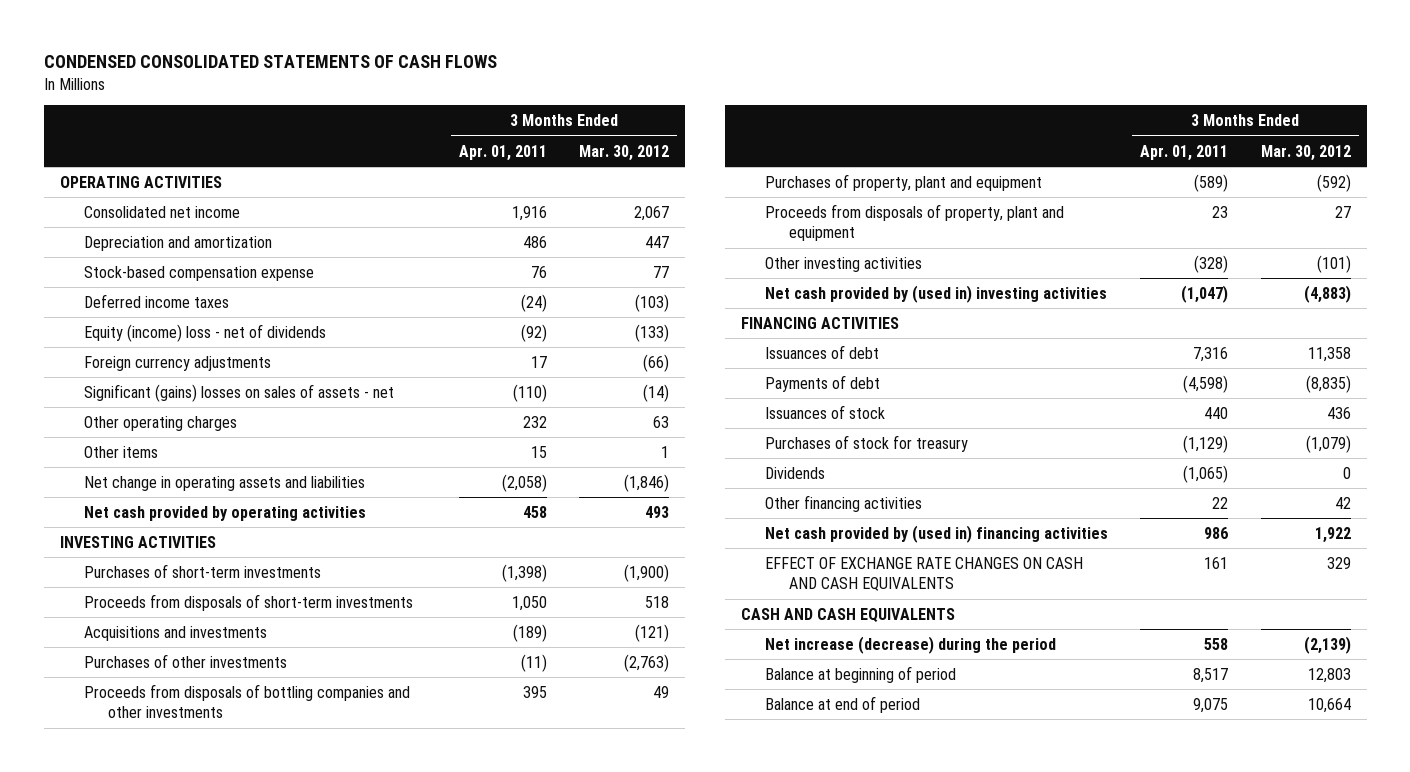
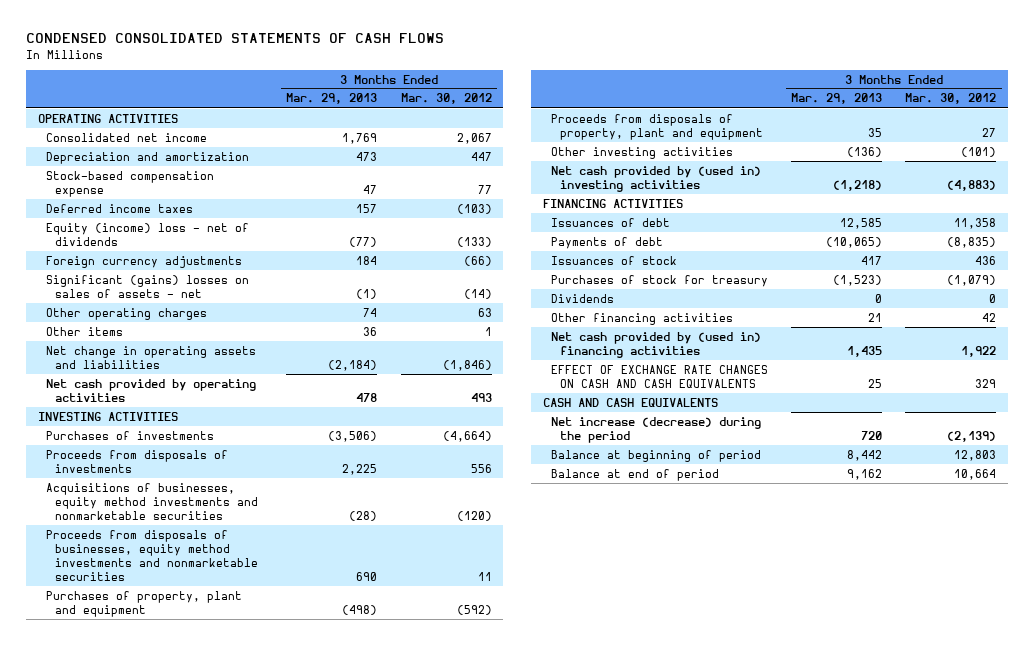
[458,144,547,161] Apr. 01, 2011 -> none
none -> [286,93,378,105] Mar. 29, 2013
[83,653,287,668] Purchases of other investments -> none
[83,683,410,719] Proceeds from disposals of bottling companies and other investments -> none
[83,563,321,578] Purchases of short-term investments -> [46,430,215,440] Purchases of investments
[624,563,670,582] (1,900) -> [442,430,492,442] (4,664)
[83,593,413,611] Proceeds from disposals of short-term investments -> [46,449,229,473] Proceeds from disposals of investments
[645,595,670,608] 518 -> [470,463,492,473] 556
[83,625,267,641] Acquisitions and investments -> [46,482,258,520] Acquisitions of businesses, equity method investments and nonmarketable securities
[635,623,670,642] (121) -> [456,510,492,521] (120)
none -> [46,529,258,581] Proceeds from disposals of businesses, equity method investments and nonmarketable securities

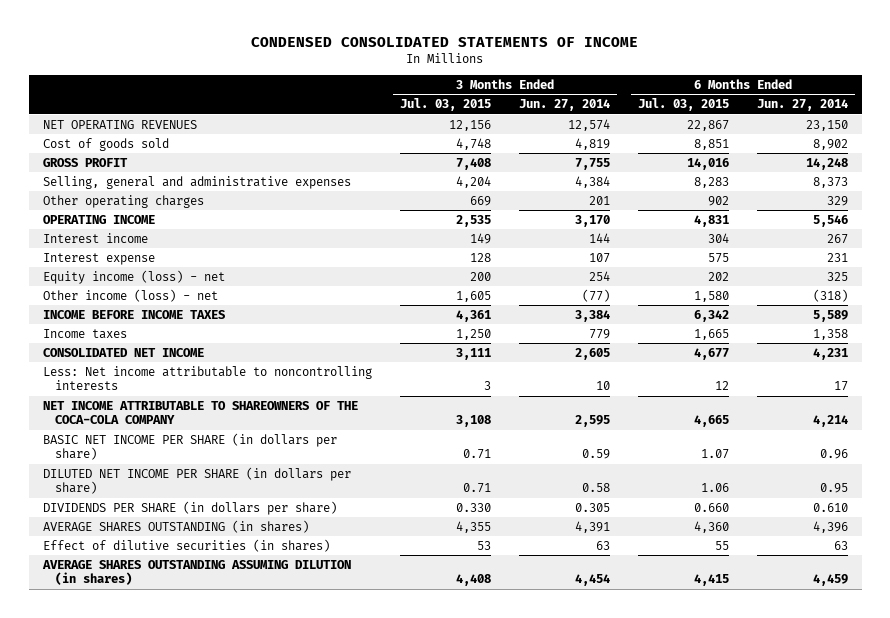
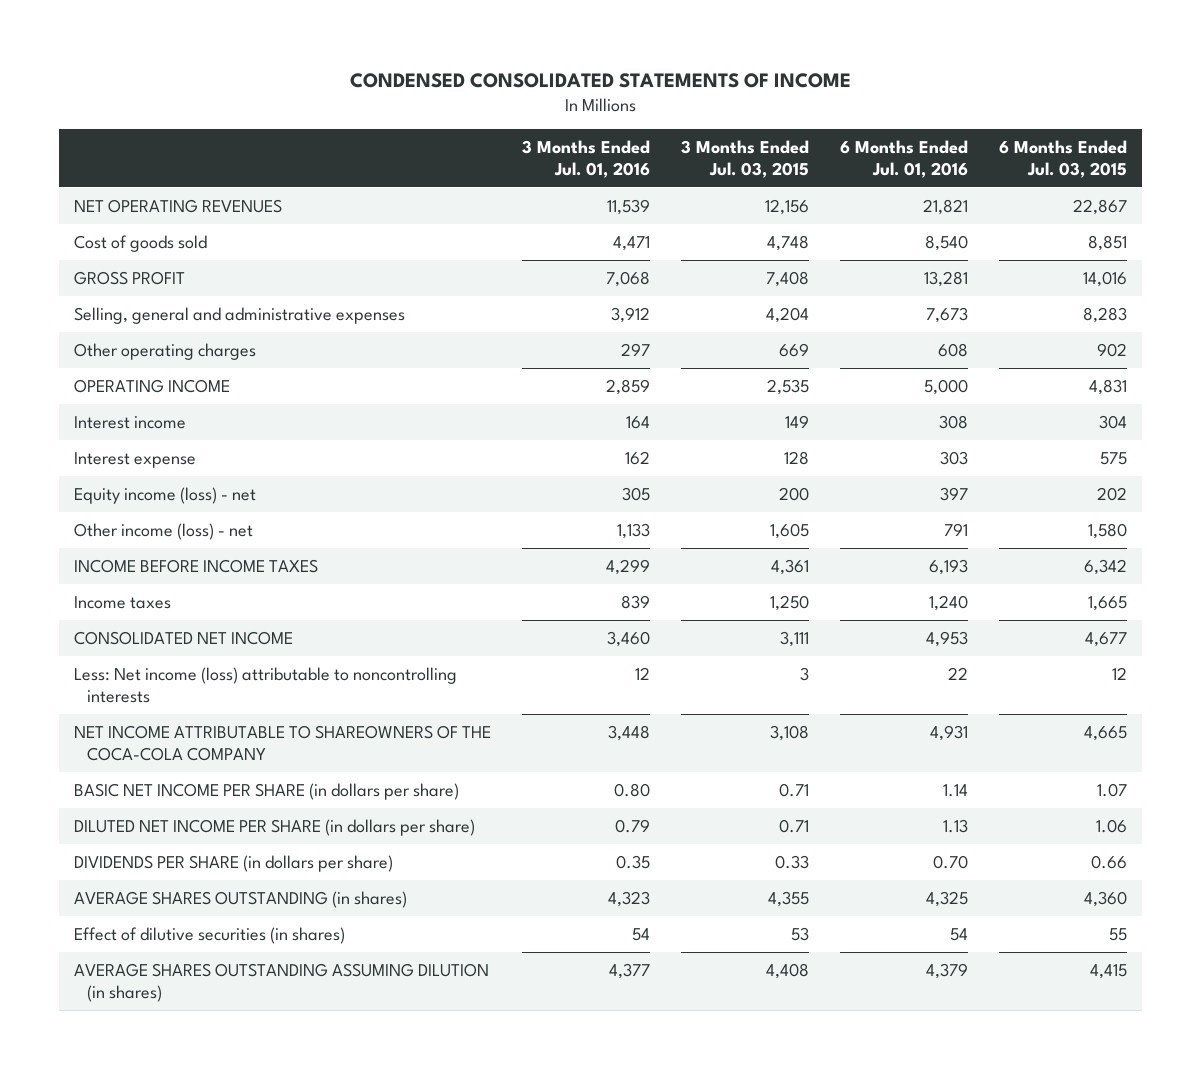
[518,99,610,112] Jun. 27, 2014 -> none
[756,99,848,112] Jun. 27, 2014 -> none
none -> [522,139,651,178] 3 Months Ended Jul. 01, 2016
none -> [840,139,969,178] 6 Months Ended Jul. 01, 2016
[42,365,372,391] Less: Net income attributable to noncontrolling interests -> [74,667,458,703] Less: Net income (loss) attributable to noncontrolling interests
[455,502,491,512] 0.330 -> [775,855,810,870] 0.33
[693,502,729,512] 0.660 -> [1091,855,1128,870] 0.66

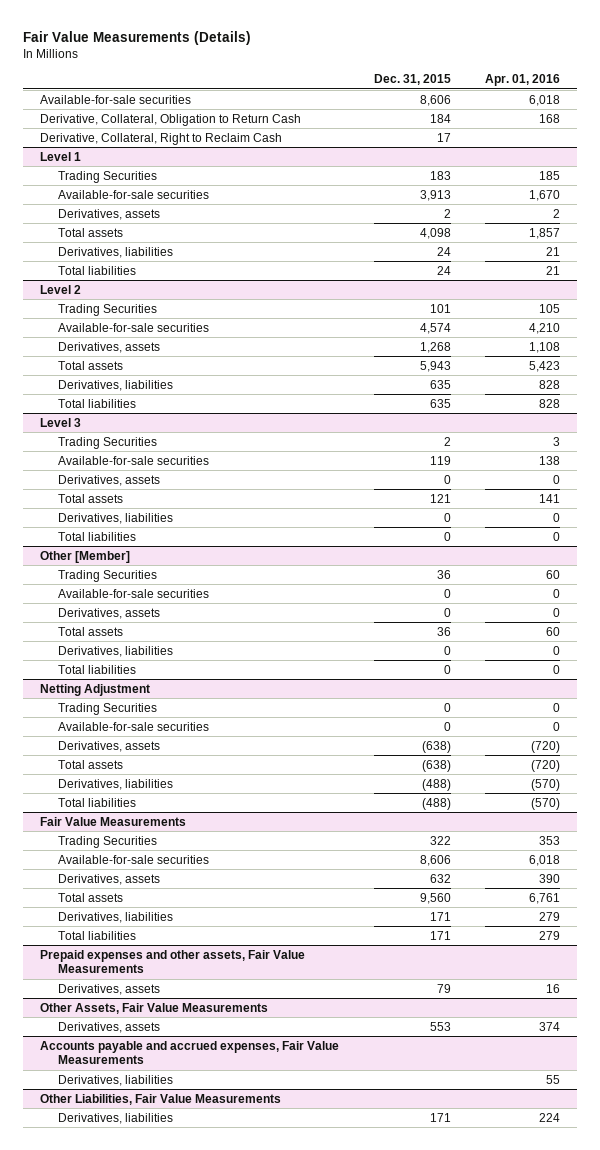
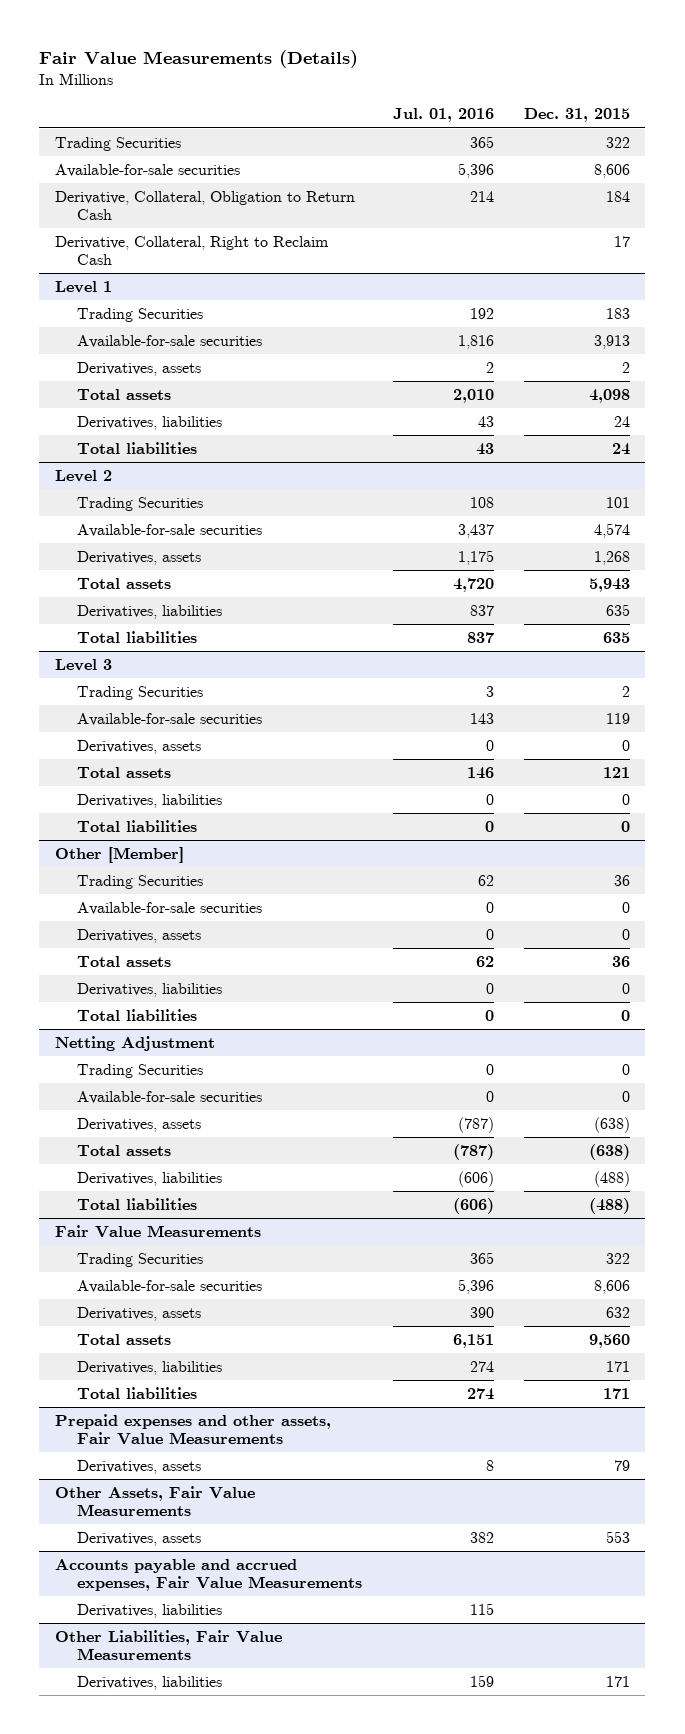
[484,74,560,87] Apr. 01, 2016 -> none
none -> [392,108,494,123] Jul. 01, 2016
none -> [54,136,181,151] Trading Securities

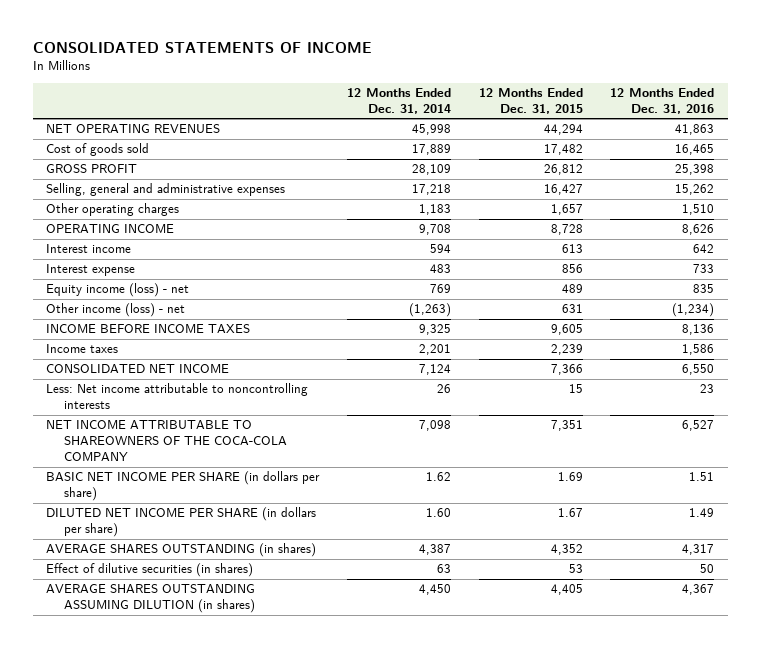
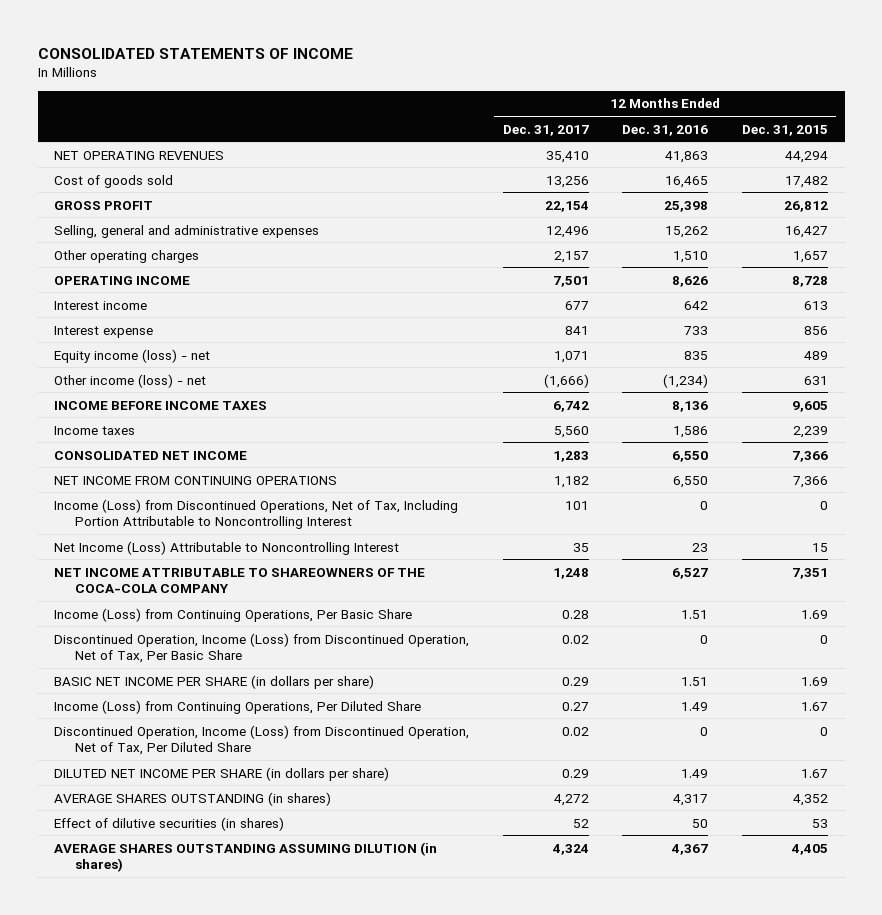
[346,88,451,115] 12 Months Ended Dec. 31, 2014 -> none
none -> [502,124,589,136] Dec. 31, 2017
none -> [54,475,338,485] NET INCOME FROM CONTINUING OPERATIONS
none -> [54,498,459,530] Income (Loss) from Discontinued Operations, Net of Tax, Including Portion Attributable to Noncontrolling Interest
[46,383,309,410] Less: Net income attributable to noncontrolling interests -> [54,540,400,555] Net Income (Loss) Attributable to Noncontrolling Interest
none -> [54,607,413,622] Income (Loss) from Continuing Operations, Per Basic Share
none -> [54,632,470,664] Discontinued Operation, Income (Loss) from Discontinued Operation, Net of Tax, Per Basic Share
none -> [54,699,422,714] Income (Loss) from Continuing Operations, Per Diluted Share
none -> [54,724,470,756] Discontinued Operation, Income (Loss) from Discontinued Operation, Net of Tax, Per Diluted Share

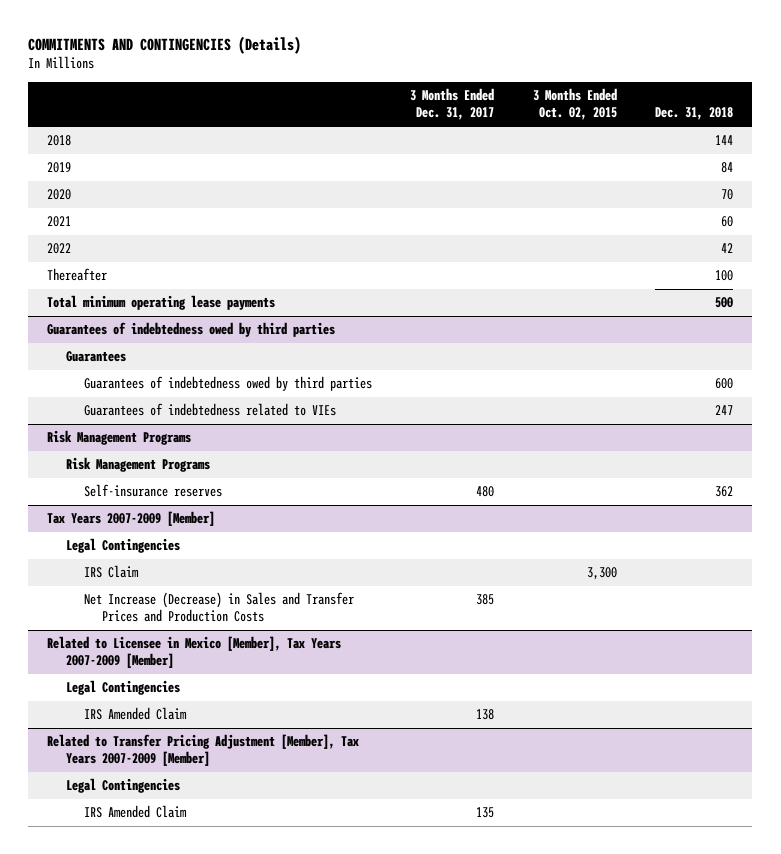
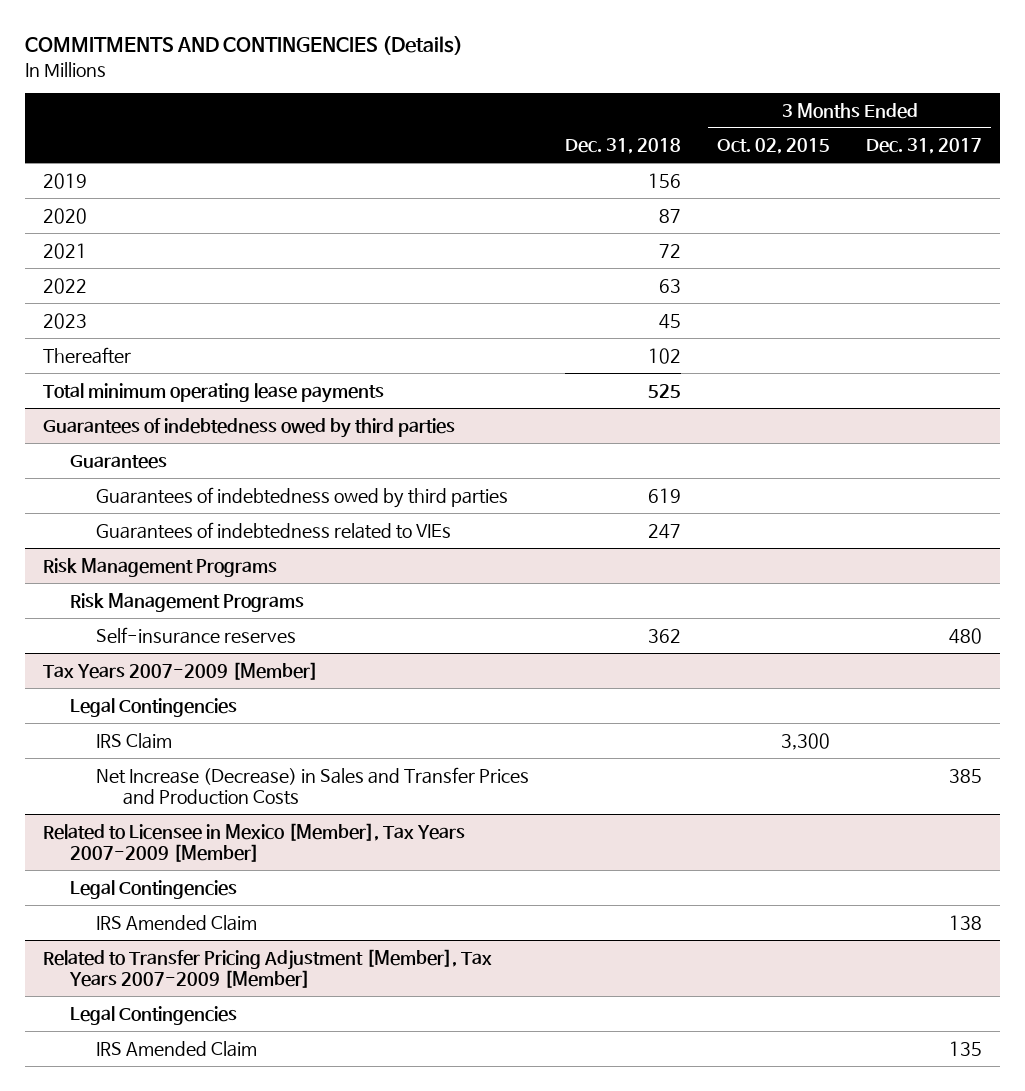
[47,135,72,147] 2018 -> none
[721,162,734,174] 84 -> [648,172,682,188] 156
[721,189,734,201] 70 -> [659,208,682,223] 87
[721,216,734,228] 60 -> [659,243,682,258] 72
[721,243,734,254] 42 -> [659,278,682,293] 63
none -> [42,312,87,329] 2023
[715,270,734,282] 100 -> [648,347,682,364] 102
[715,297,734,309] 500 -> [648,383,682,398] 525
[715,378,734,390] 600 -> [648,487,682,503] 619

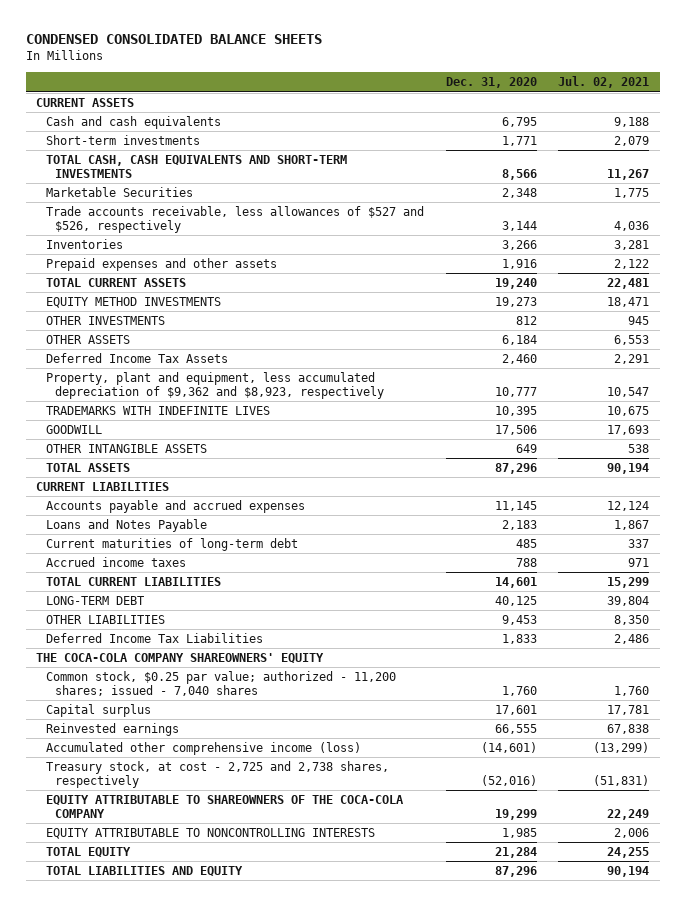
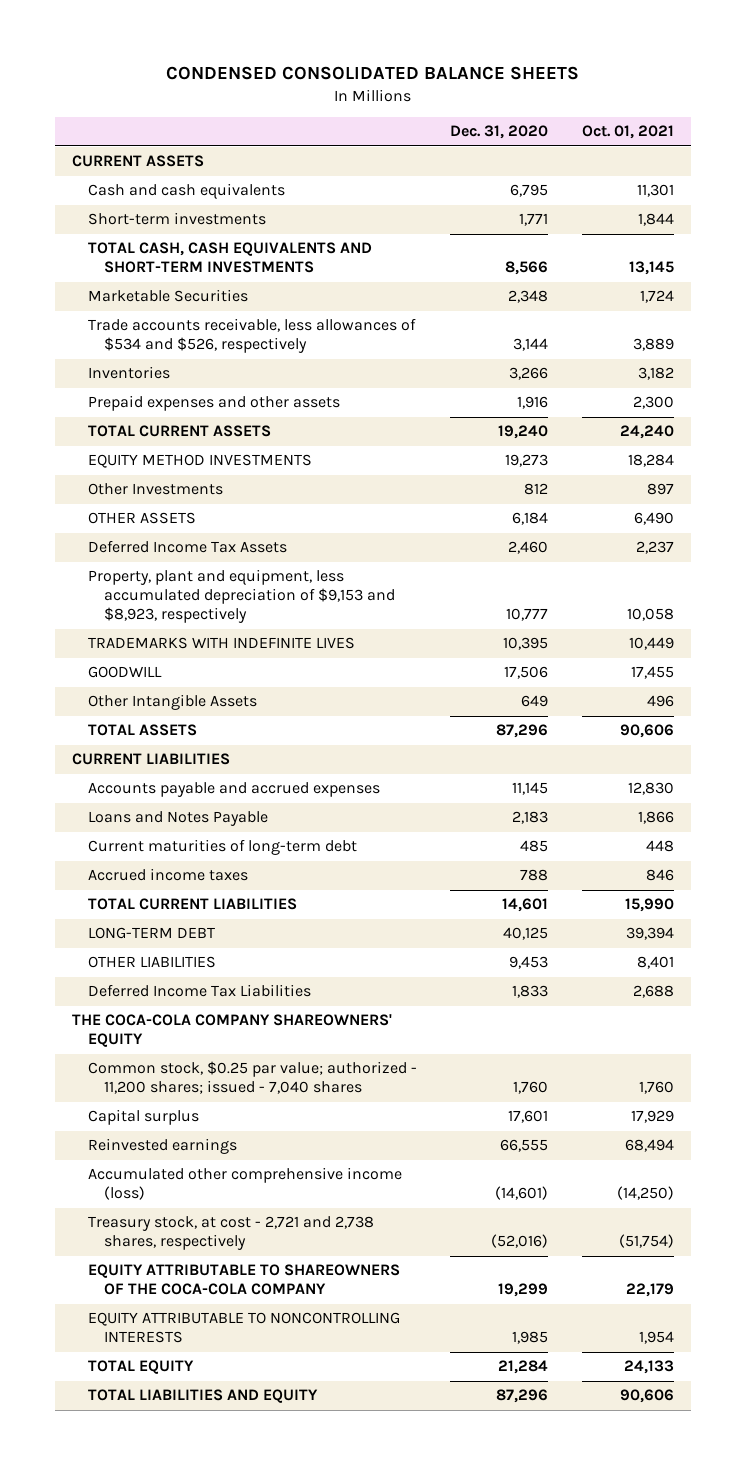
[558,76,650,89] Jul. 02, 2021 -> none
none -> [581,125,674,140] Oct. 01, 2021
[45,205,424,234] Trade accounts receivable, less allowances of $527 and $526, respectively -> [87,318,416,354] Trade accounts receivable, less allowances of $534 and $526, respectively
[45,315,165,325] OTHER INVESTMENTS -> [87,483,223,496] Other Investments
[45,371,385,400] Property, plant and equipment, less accumulated depreciation of $9,362 and $8,923, respectively -> [87,569,395,624] Property, plant and equipment, less accumulated depreciation of $9,153 and $8,923, respectively
[45,443,207,453] OTHER INTANGIBLE ASSETS -> [87,694,257,711] Other Intangible Assets
[45,760,389,789] Treasury stock, at cost - 2,725 and 2,738 shares, respectively -> [87,1216,374,1251] Treasury stock, at cost - 2,721 and 2,738 shares, respectively

